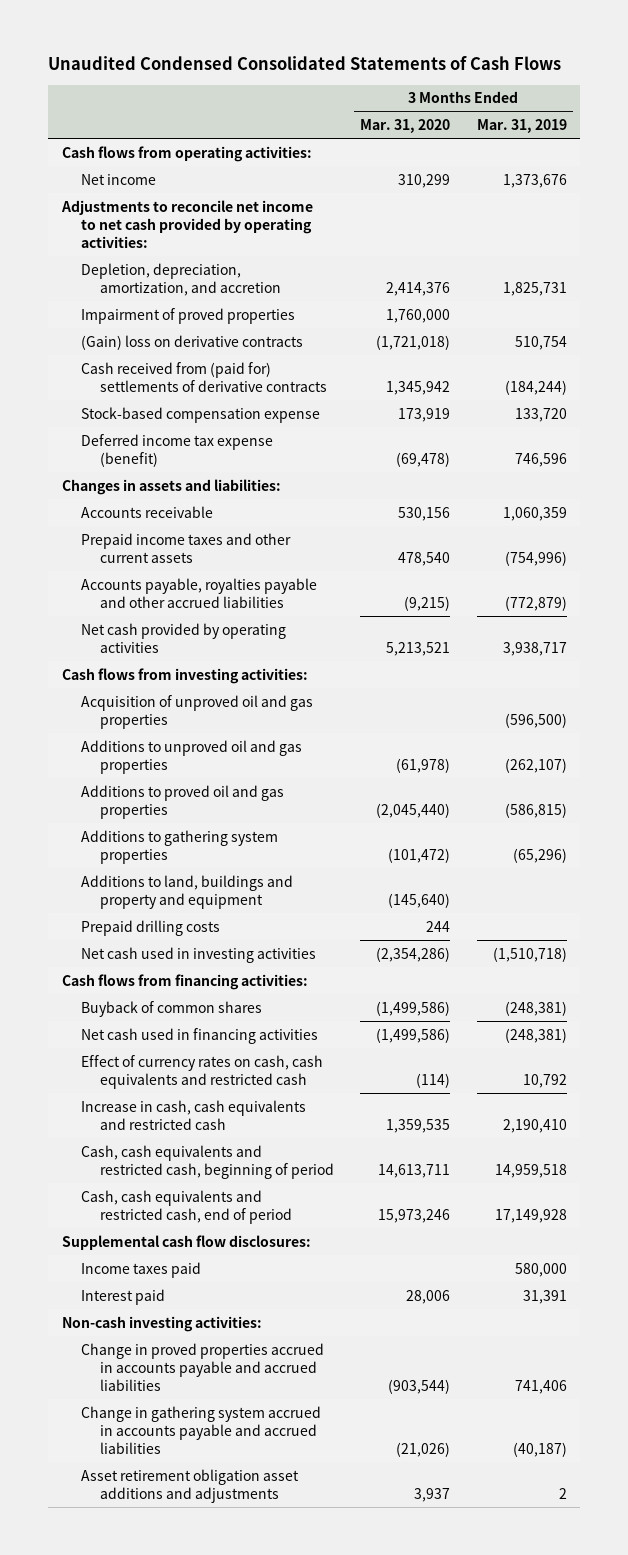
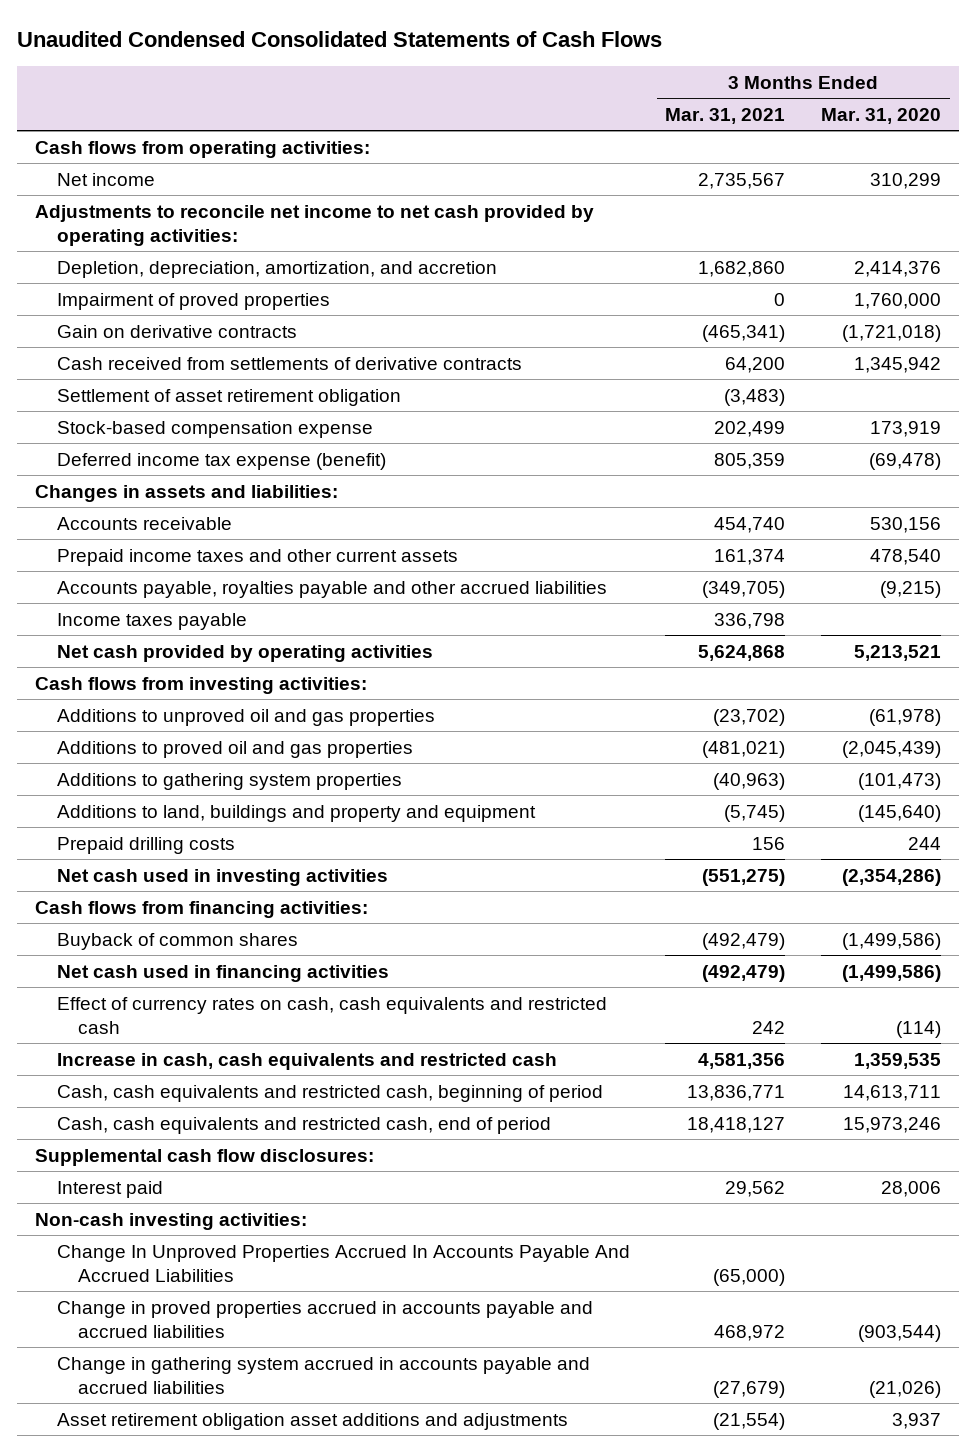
[476,119,567,134] Mar. 31, 2019 -> none
none -> [665,107,786,124] Mar. 31, 2021
[80,334,303,350] (Gain) loss on derivative contracts -> [56,324,297,338] Gain on derivative contracts
[80,361,327,392] Cash received from (paid for) settlements of derivative contracts -> [56,356,522,370] Cash received from settlements of derivative contracts
none -> [56,388,401,406] Settlement of asset retirement obligation
none -> [56,612,247,630] Income taxes payable
[80,694,313,729] Acquisition of unproved oil and gas properties -> none
[376,802,451,818] (2,045,440) -> [842,740,942,758] (2,045,439)
[388,847,451,863] (101,472) -> [858,772,942,790] (101,473)
[80,1261,201,1278] Income taxes paid -> none
none -> [56,1244,630,1282] Change In Unproved Properties Accrued In Accounts Payable And Accrued Liabilities

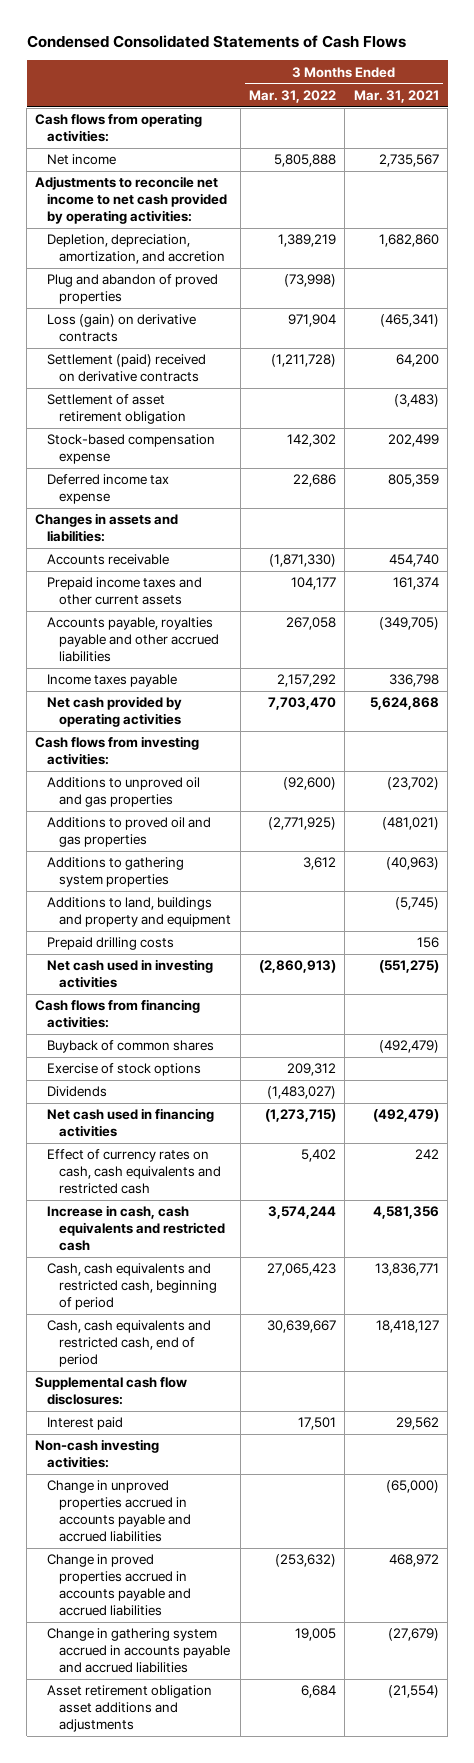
[17,30,663,47] Unaudited Condensed Consolidated Statements of Cash Flows -> [26,35,406,49] Condensed Consolidated Statements of Cash Flows
[821,107,942,124] Mar. 31, 2020 -> none
none -> [249,89,337,103] Mar. 31, 2022
[56,292,330,310] Impairment of proved properties -> none
none -> [47,274,219,305] Plug and abandon of proved properties
[56,324,297,338] Gain on derivative contracts -> [47,314,197,343] Loss (gain) on derivative contracts
[56,356,522,370] Cash received from settlements of derivative contracts -> [47,354,207,383] Settlement (paid) received on derivative contracts
[56,452,386,470] Deferred income tax expense (benefit) -> [47,474,170,505] Deferred income tax expense
none -> [47,1063,202,1077] Exercise of stock options
none -> [47,1086,108,1098] Dividends
[56,1244,630,1282] Change In Unproved Properties Accrued In Accounts Payable And Accrued Liabilities -> [47,1480,192,1542] Change in unproved properties accrued in accounts payable and accrued liabilities

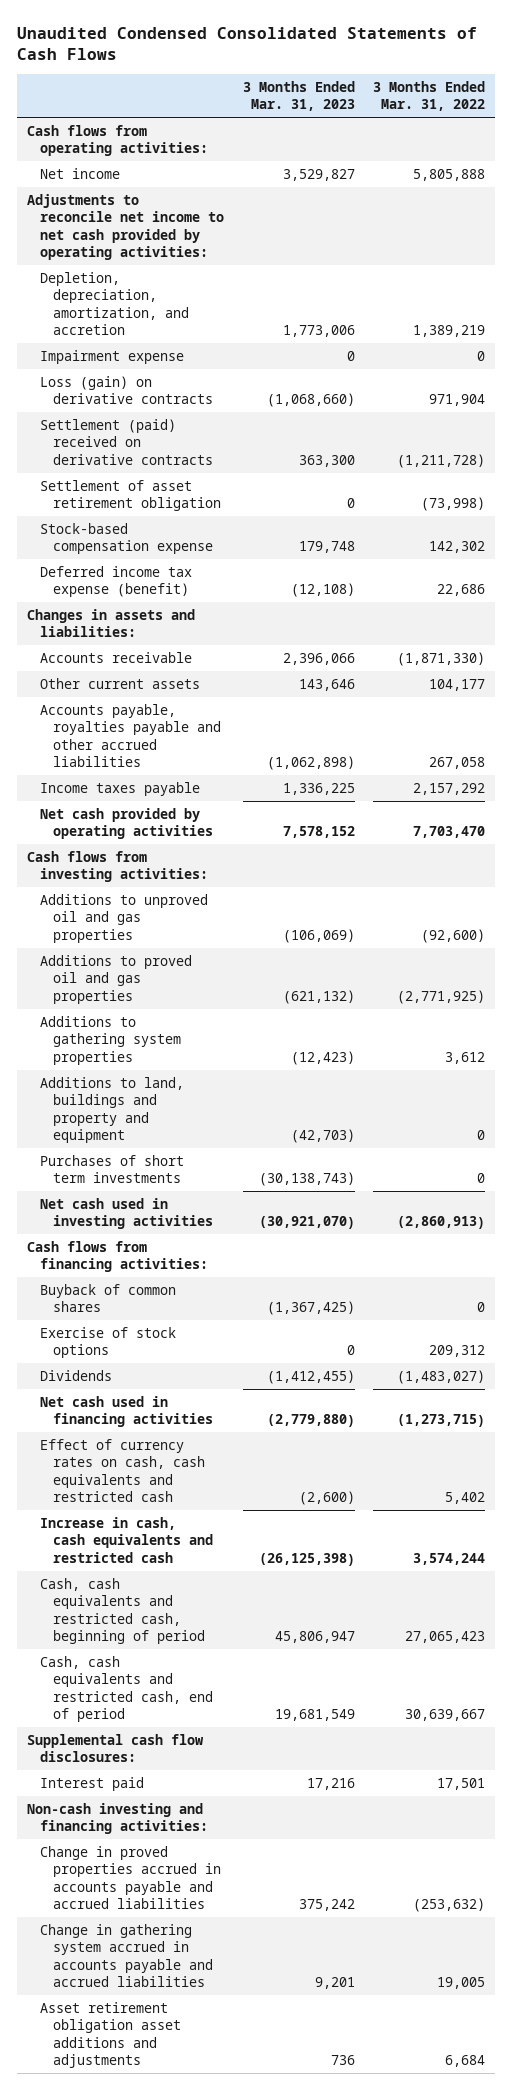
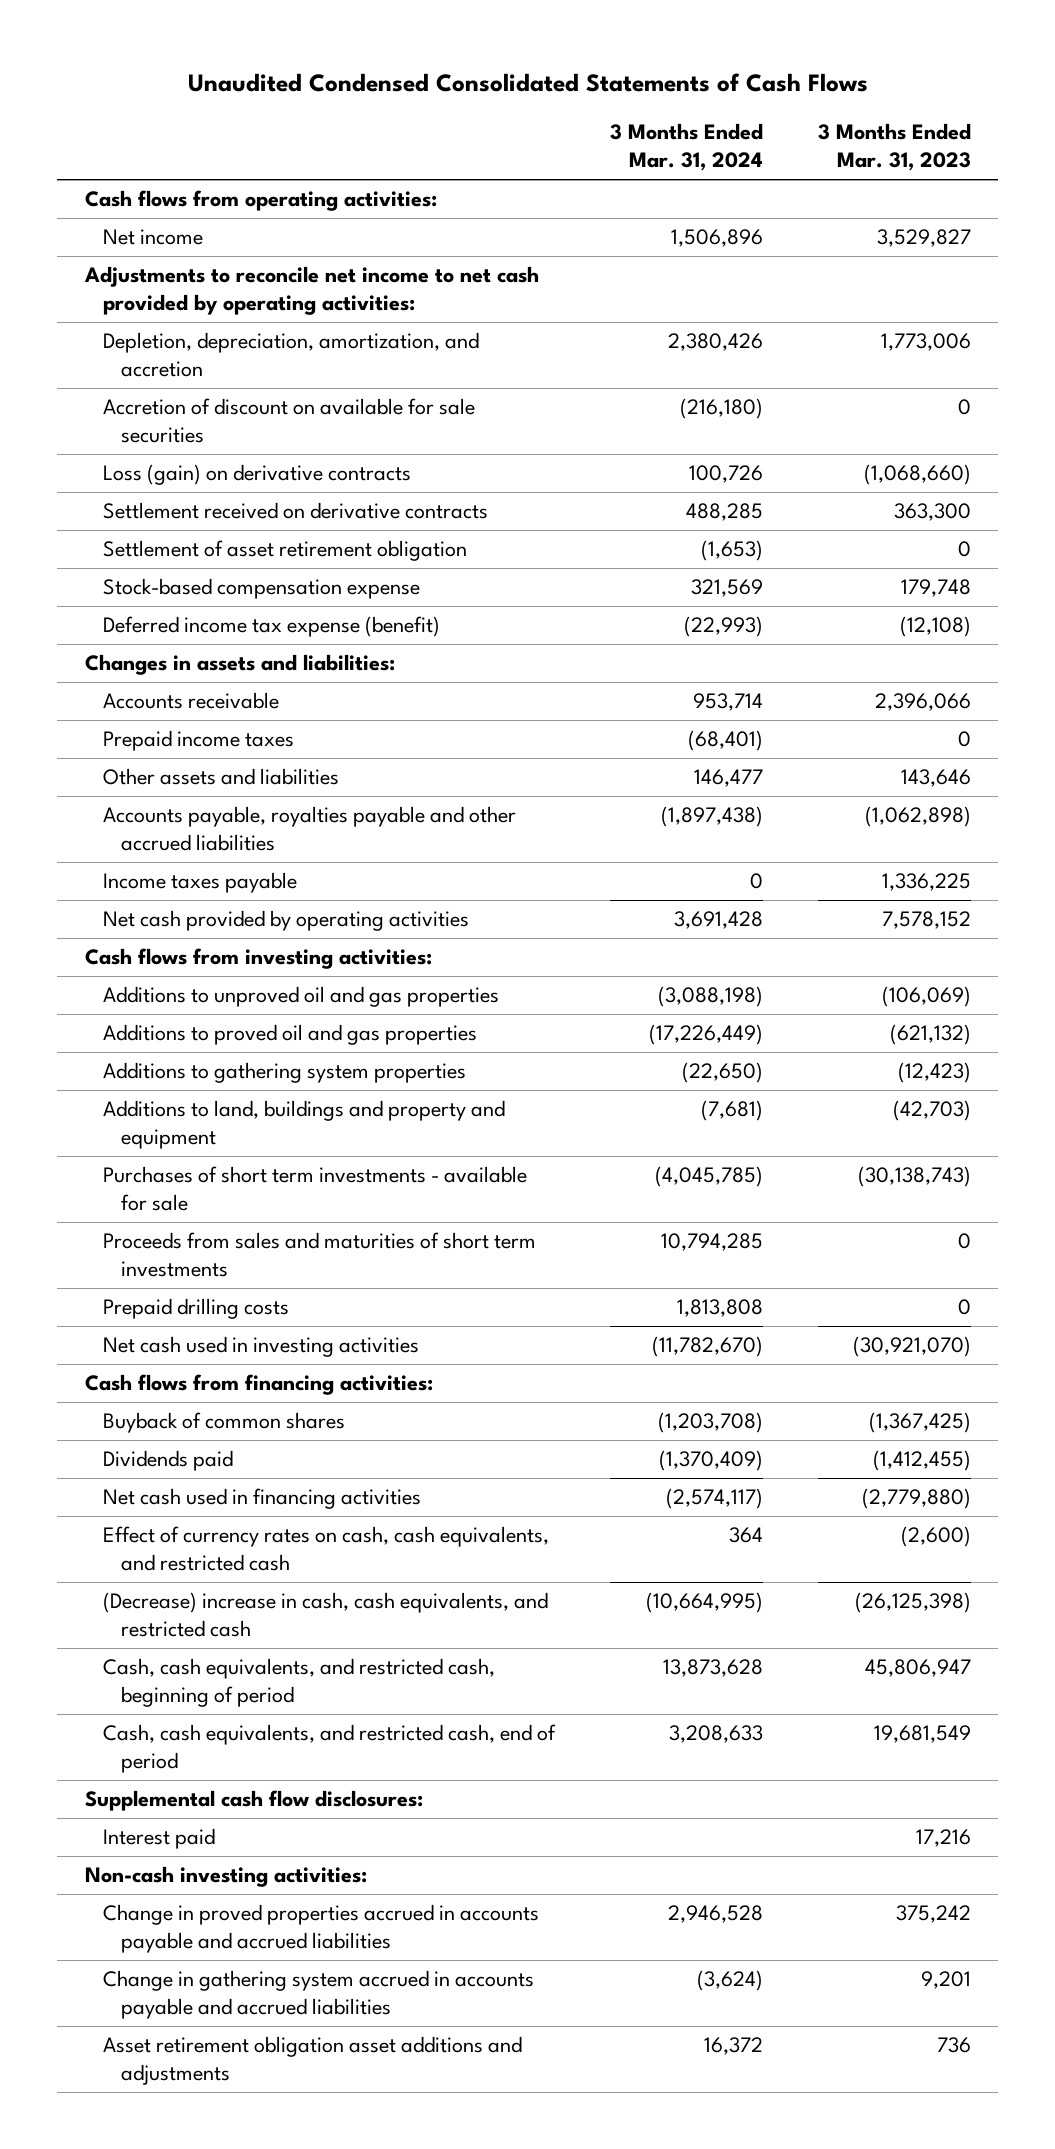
[373,80,486,112] 3 Months Ended Mar. 31, 2022 -> none
none -> [609,123,763,172] 3 Months Ended Mar. 31, 2024
[39,349,184,364] Impairment expense -> none
none -> [102,398,475,444] Accretion of discount on available for sale securities
[39,418,214,465] Settlement (paid) received on derivative contracts -> [102,502,488,520] Settlement received on derivative contracts
none -> [102,730,294,752] Prepaid income taxes
[39,677,200,689] Other current assets -> [102,768,339,786] Other assets and liabilities
[39,1154,184,1184] Purchases of short term investments -> [102,1166,527,1212] Purchases of short term investments - available for sale
none -> [102,1232,536,1278] Proceeds from sales and maturities of short term investments
none -> [102,1298,289,1320] Prepaid drilling costs
[39,1326,176,1359] Exercise of stock options -> none
[39,1369,112,1381] Dividends -> [102,1450,233,1472] Dividends paid
[39,1438,206,1503] Effect of currency rates on cash, cash equivalents and restricted cash -> [102,1526,549,1572] Effect of currency rates on cash, cash equivalents, and restricted cash
[39,1516,214,1563] Increase in cash, cash equivalents and restricted cash -> [102,1592,548,1638] (Decrease) increase in cash, cash equivalents, and restricted cash
[39,1577,206,1645] Cash, cash equivalents and restricted cash, beginning of period -> [102,1658,495,1708] Cash, cash equivalents, and restricted cash, beginning of period
[39,1655,214,1723] Cash, cash equivalents and restricted cash, end of period -> [102,1724,556,1774] Cash, cash equivalents, and restricted cash, end of period
[26,1802,208,1835] Non-cash investing and financing activities: -> [84,1866,367,1888] Non-cash investing activities:

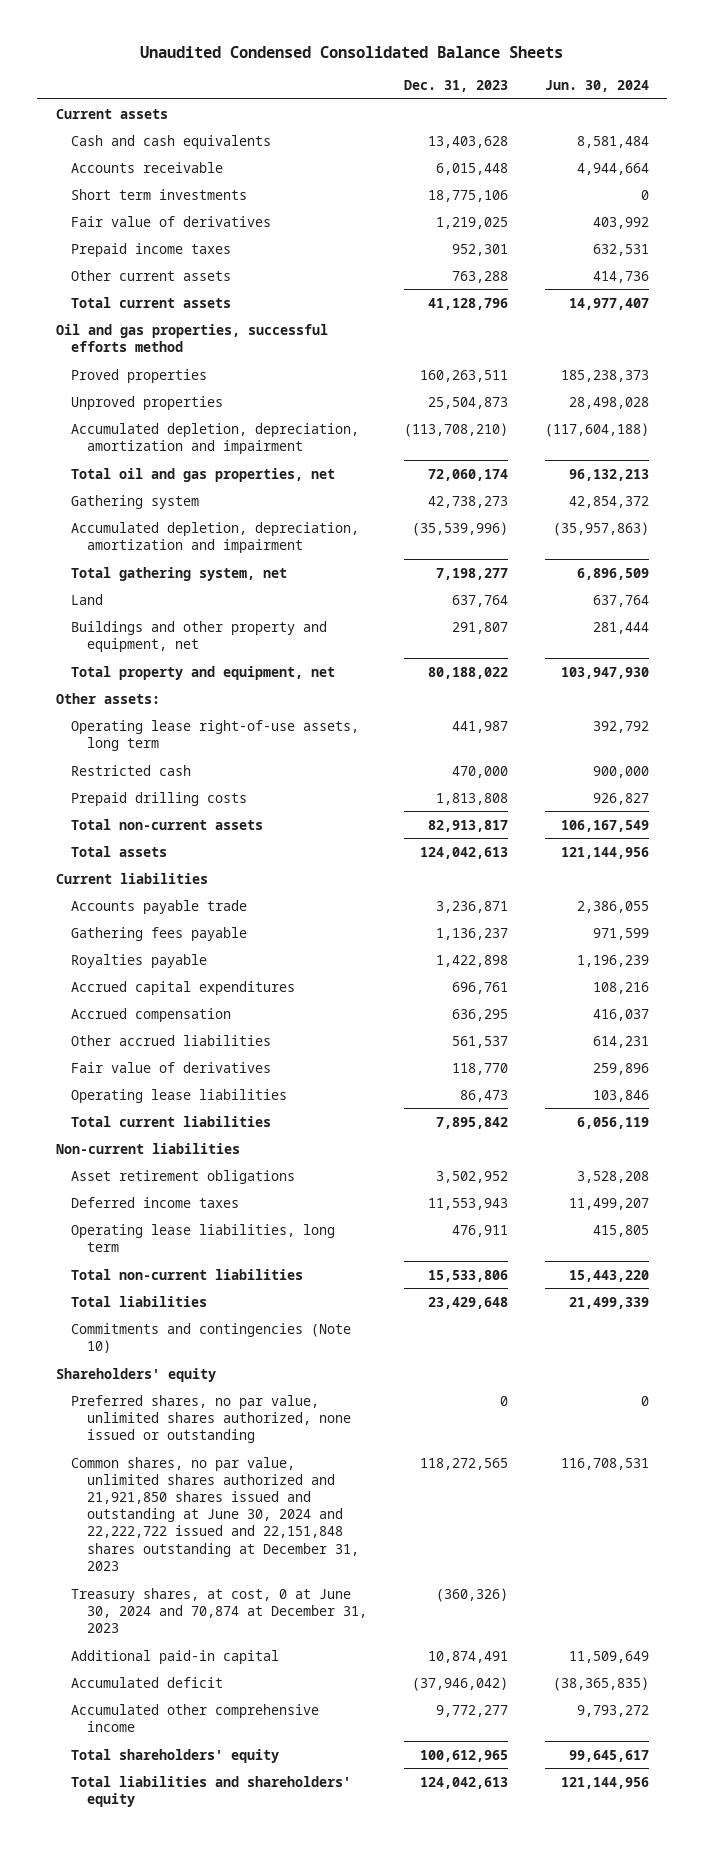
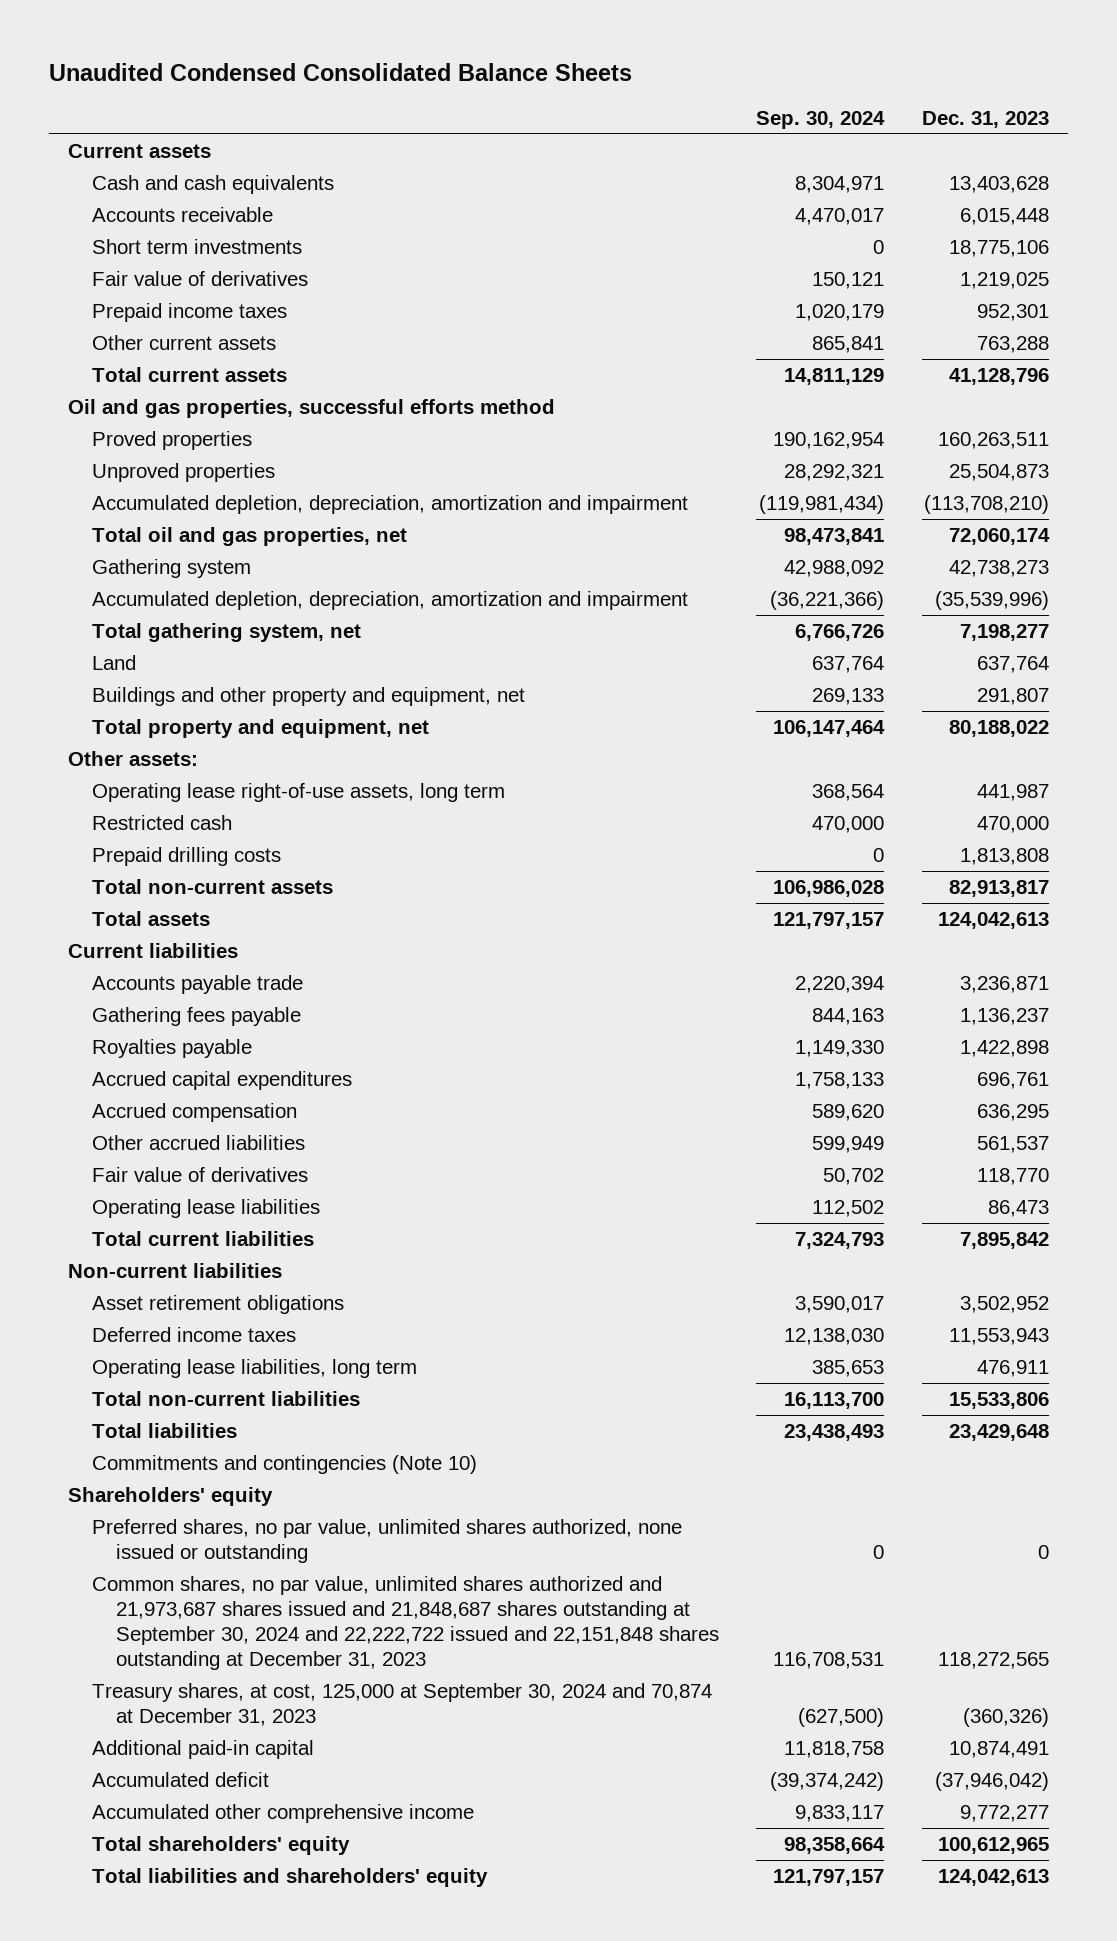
[544,79,649,92] Jun. 30, 2024 -> none
none -> [756,110,886,129] Sep. 30, 2024
[71,1456,359,1571] Common shares, no par value, unlimited shares authorized and 21,921,850 shares issued and outstanding at June 30, 2024 and 22,222,722 issued and 22,151,848 shares outstanding at December 31, 2023 -> [92,1576,719,1670] Common shares, no par value, unlimited shares authorized and 21,973,687 shares issued and 21,848,687 shares outstanding at September 30, 2024 and 22,222,722 issued and 22,151,848 shares outstanding at December 31, 2023
[71,1587,367,1633] Treasury shares, at cost, 0 at June 30, 2024 and 70,874 at December 31, 2023 -> [92,1683,713,1726] Treasury shares, at cost, 125,000 at September 30, 2024 and 70,874 at December 31, 2023

